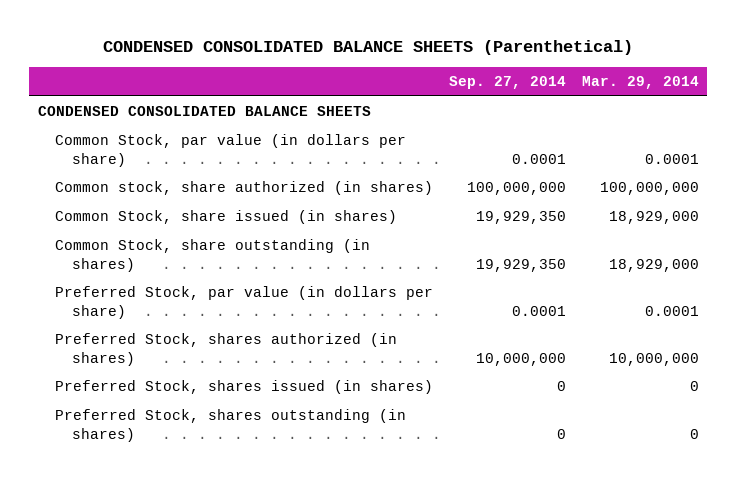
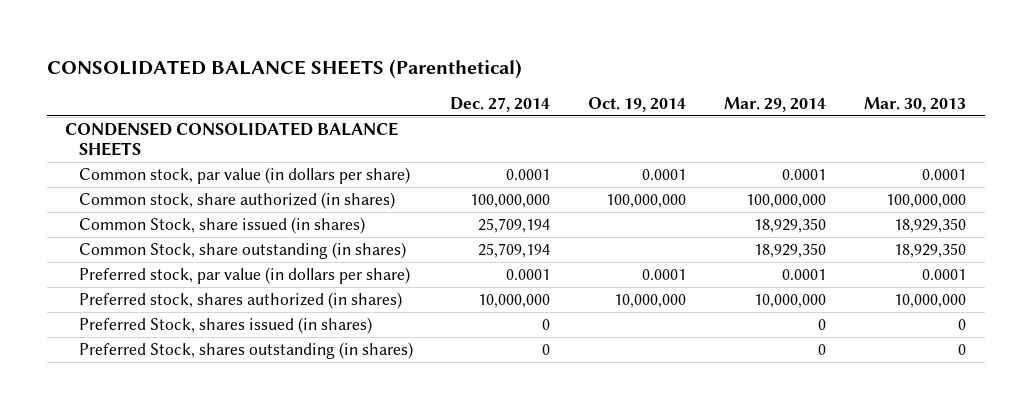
[103,40,634,56] CONDENSED CONSOLIDATED BALANCE SHEETS (Parenthetical) -> [46,58,522,79] CONSOLIDATED BALANCE SHEETS (Parenthetical)
[448,76,566,90] Sep. 27, 2014 -> none
none -> [450,97,551,113] Dec. 27, 2014
none -> [588,97,687,113] Oct. 19, 2014
none -> [863,97,966,113] Mar. 30, 2013
[54,134,406,167] Common Stock, par value (in dollars per share) -> [78,167,410,185] Common stock, par value (in dollars per share)
[608,211,699,225] 18,929,000 -> [754,218,827,234] 18,929,350
[608,258,699,272] 18,929,000 -> [754,243,827,259] 18,929,350
[54,286,433,319] Preferred Stock, par value (in dollars per share) -> [78,267,410,285] Preferred stock, par value (in dollars per share)
[54,333,397,366] Preferred Stock, shares authorized (in shares) -> [78,292,402,310] Preferred stock, shares authorized (in shares)

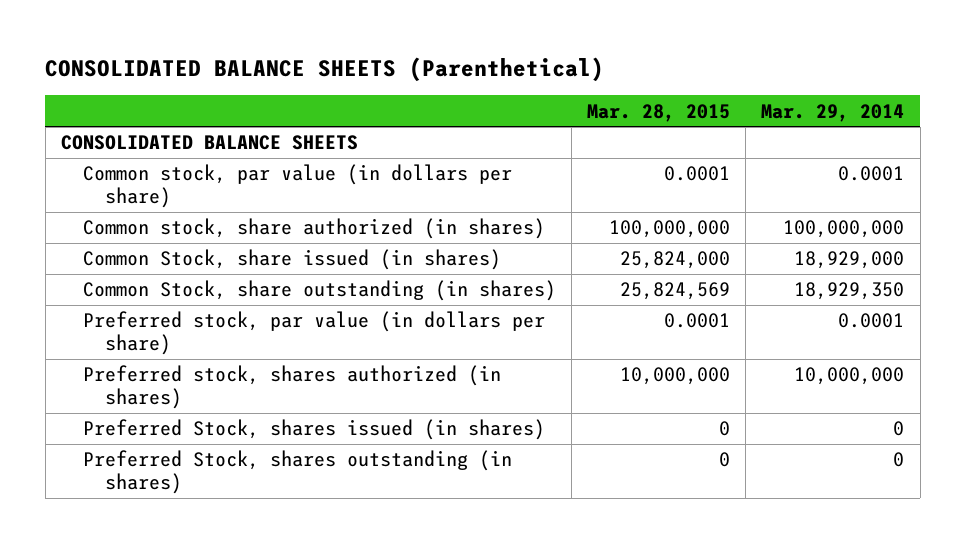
[450,97,551,113] Dec. 27, 2014 -> none
[588,97,687,113] Oct. 19, 2014 -> none
[863,97,966,113] Mar. 30, 2013 -> none
none -> [587,103,731,122] Mar. 28, 2015
[65,122,399,157] CONDENSED CONSOLIDATED BALANCE SHEETS -> [61,135,359,151] CONSOLIDATED BALANCE SHEETS
[754,218,827,234] 18,929,350 -> [794,251,905,270] 18,929,000

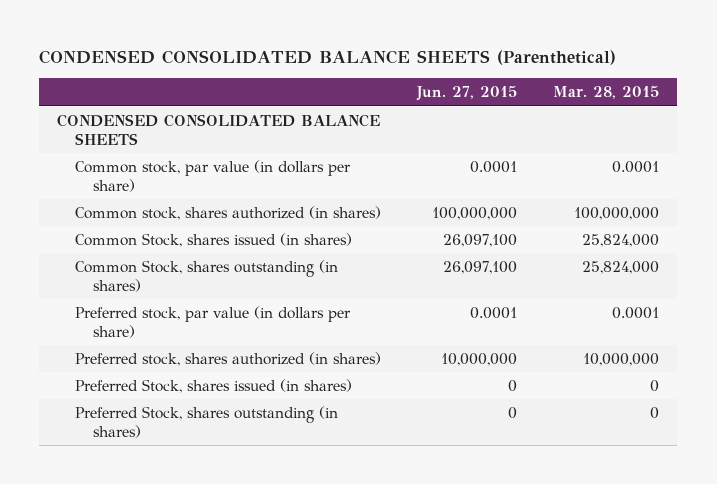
[45,56,605,82] CONSOLIDATED BALANCE SHEETS (Parenthetical) -> [39,50,617,66] CONDENSED CONSOLIDATED BALANCE SHEETS (Parenthetical)
[761,103,905,122] Mar. 29, 2014 -> none
none -> [416,86,518,102] Jun. 27, 2015
[61,135,359,151] CONSOLIDATED BALANCE SHEETS -> [57,113,381,145] CONDENSED CONSOLIDATED BALANCE SHEETS
[83,218,546,240] Common stock, share authorized (in shares) -> [75,205,382,220] Common stock, shares authorized (in shares)
[83,249,502,271] Common Stock, share issued (in shares) -> [75,232,353,247] Common Stock, shares issued (in shares)
[83,280,557,302] Common Stock, share outstanding (in shares) -> [75,259,339,292] Common Stock, shares outstanding (in shares)
[620,282,731,301] 25,824,569 -> [582,260,660,274] 25,824,000

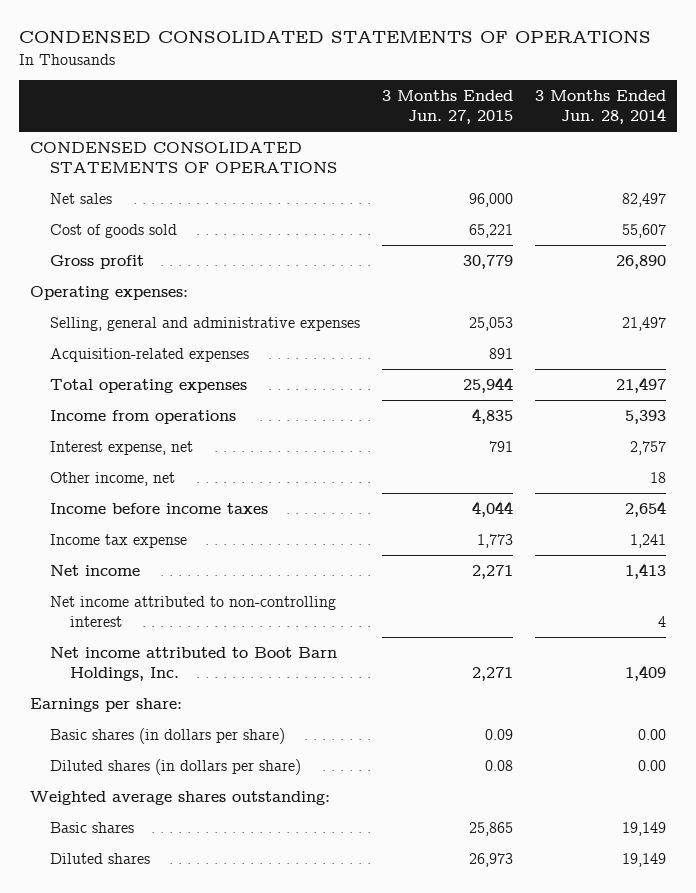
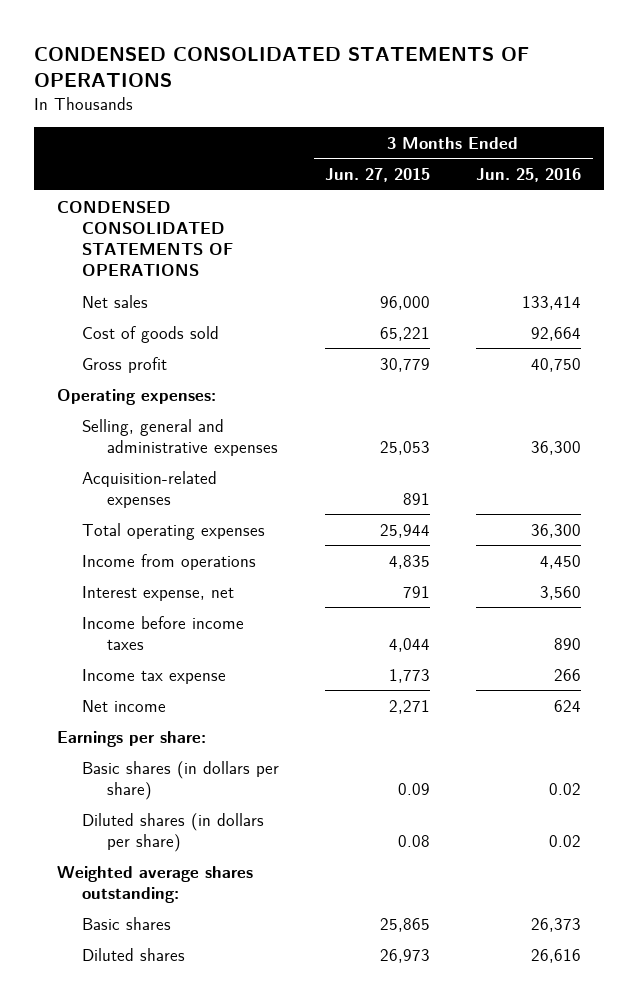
[535,90,667,125] 3 Months Ended Jun. 28, 2014 -> none
none -> [476,167,582,182] Jun. 25, 2016
[50,471,176,486] Other income, net -> none
[50,595,337,627] Net income attributed to non-controlling interest -> none
[50,646,338,681] Net income attributed to Boot Barn Holdings, Inc. -> none

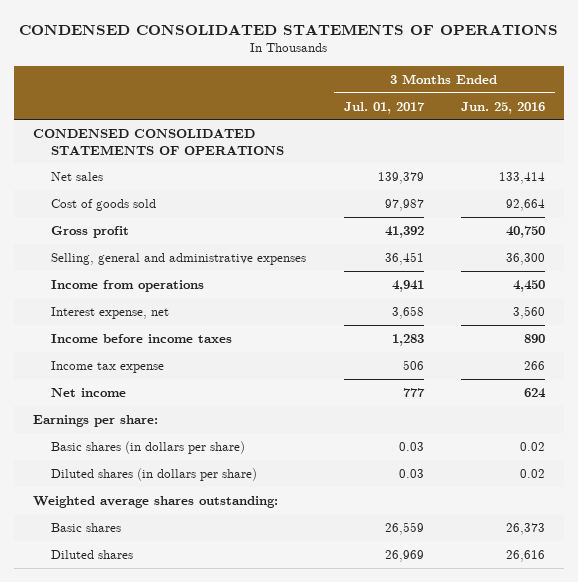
[325,167,431,182] Jun. 27, 2015 -> none
none -> [343,101,425,114] Jul. 01, 2017
[57,388,217,405] Operating expenses: -> none
[82,470,218,508] Acquisition-related expenses -> none
[82,522,266,540] Total operating expenses -> none

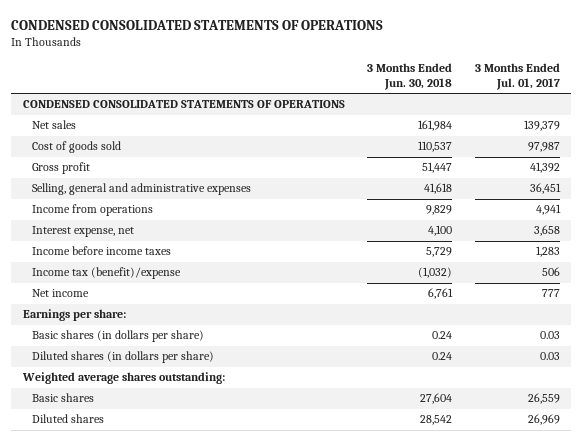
[461,101,546,114] Jun. 25, 2016 -> none
none -> [367,63,453,90] 3 Months Ended Jun. 30, 2018
[50,361,164,374] Income tax expense -> [32,267,182,280] Income tax (benefit)/expense

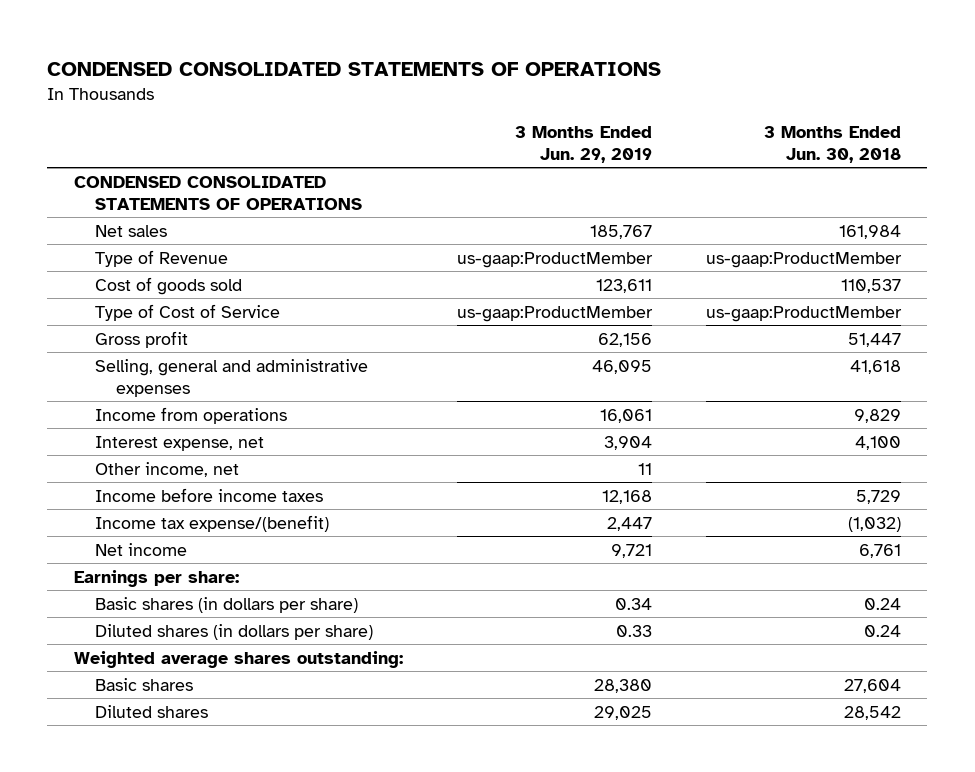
[474,63,560,90] 3 Months Ended Jul. 01, 2017 -> none
none -> [514,126,652,164] 3 Months Ended Jun. 29, 2019
none -> [95,249,229,267] Type of Revenue
none -> [95,303,281,321] Type of Cost of Service
none -> [95,461,240,477] Other income, net
[32,267,182,280] Income tax (benefit)/expense -> [95,514,330,532] Income tax expense/(benefit)

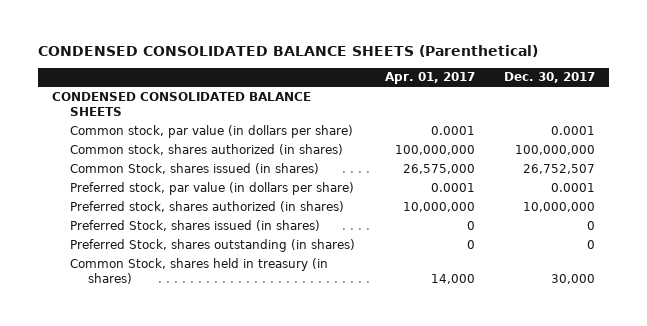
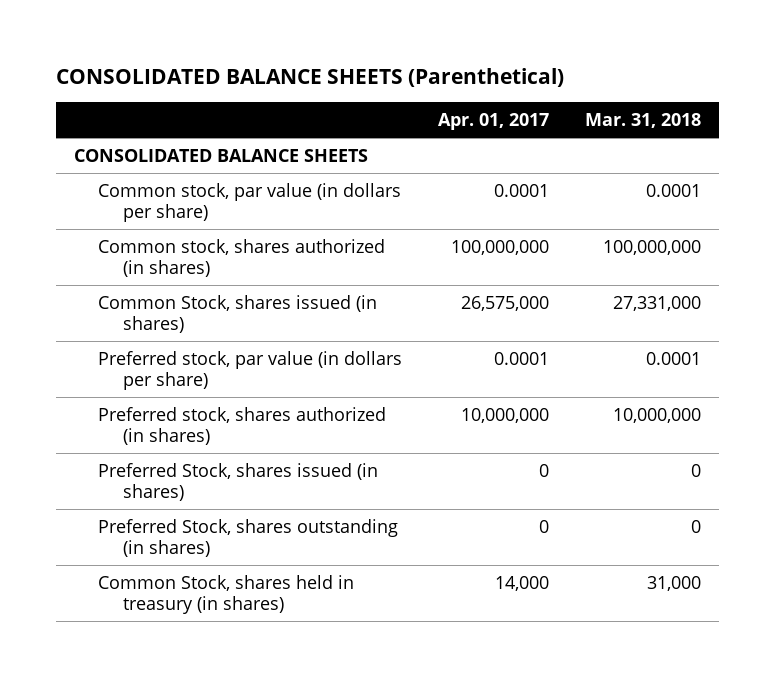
[37,44,538,57] CONDENSED CONSOLIDATED BALANCE SHEETS (Parenthetical) -> [56,68,565,88] CONSOLIDATED BALANCE SHEETS (Parenthetical)
[503,72,595,84] Dec. 30, 2017 -> none
none -> [585,113,702,129] Mar. 31, 2018
[52,91,312,116] CONDENSED CONSOLIDATED BALANCE SHEETS -> [74,148,369,162] CONSOLIDATED BALANCE SHEETS

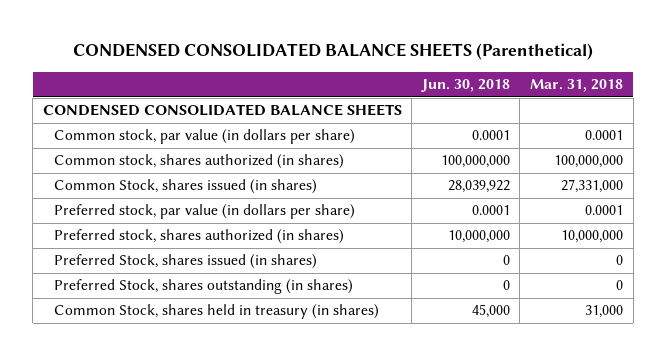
[56,68,565,88] CONSOLIDATED BALANCE SHEETS (Parenthetical) -> [72,43,593,61] CONDENSED CONSOLIDATED BALANCE SHEETS (Parenthetical)
[438,113,550,131] Apr. 01, 2017 -> none
none -> [420,79,510,93] Jun. 30, 2018
[74,148,369,162] CONSOLIDATED BALANCE SHEETS -> [42,104,402,117] CONDENSED CONSOLIDATED BALANCE SHEETS

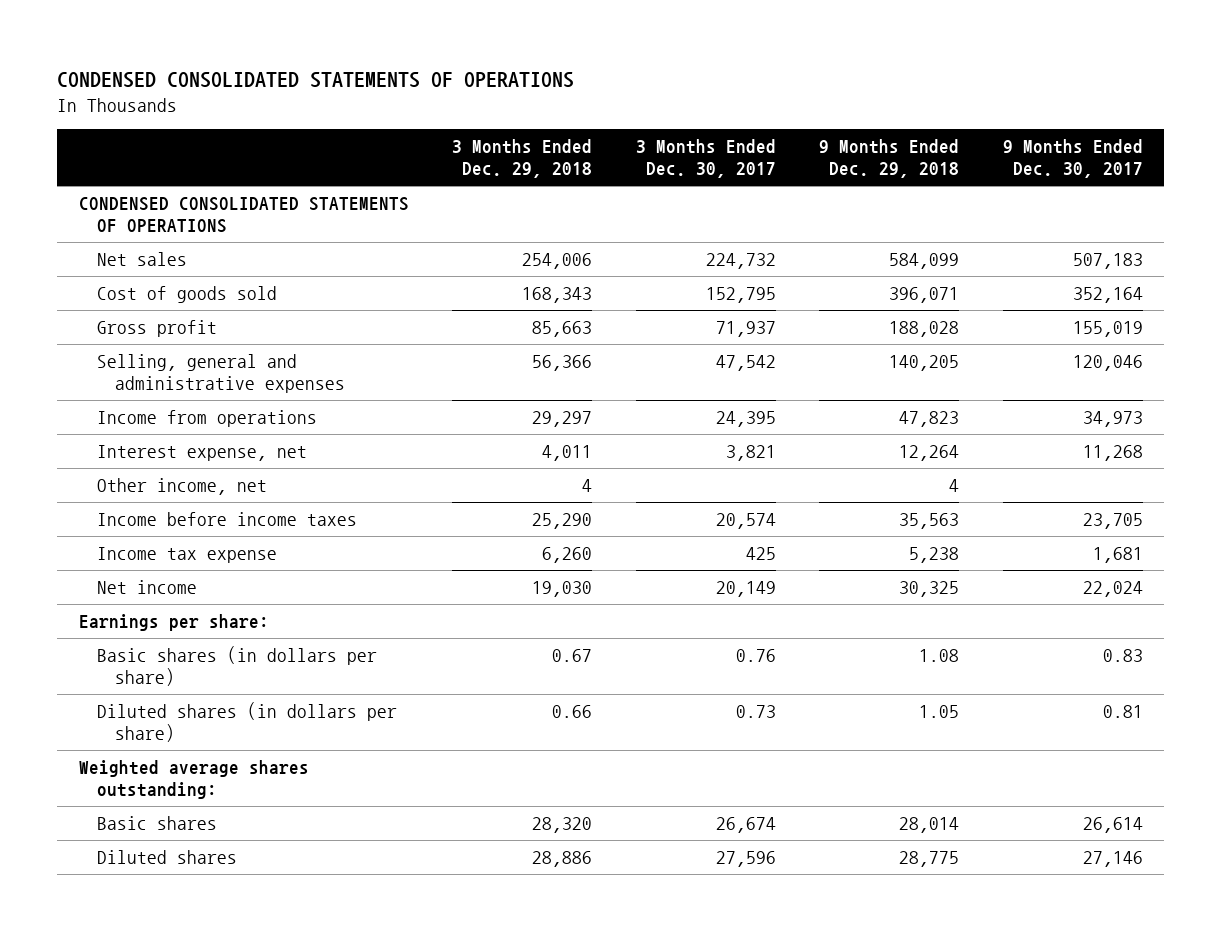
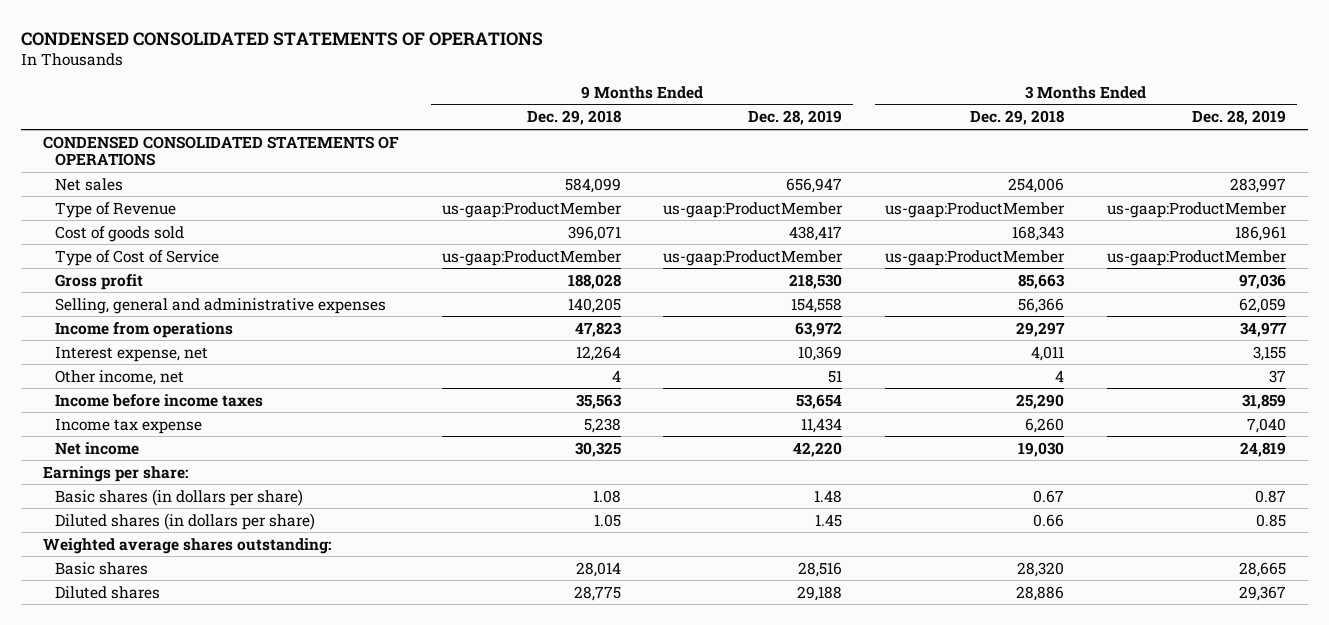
[635,139,776,179] 3 Months Ended Dec. 30, 2017 -> none
[1002,139,1143,179] 9 Months Ended Dec. 30, 2017 -> none
none -> [748,110,843,126] Dec. 28, 2019
none -> [1192,110,1287,126] Dec. 28, 2019
none -> [55,201,177,218] Type of Revenue
none -> [55,249,220,266] Type of Cost of Service

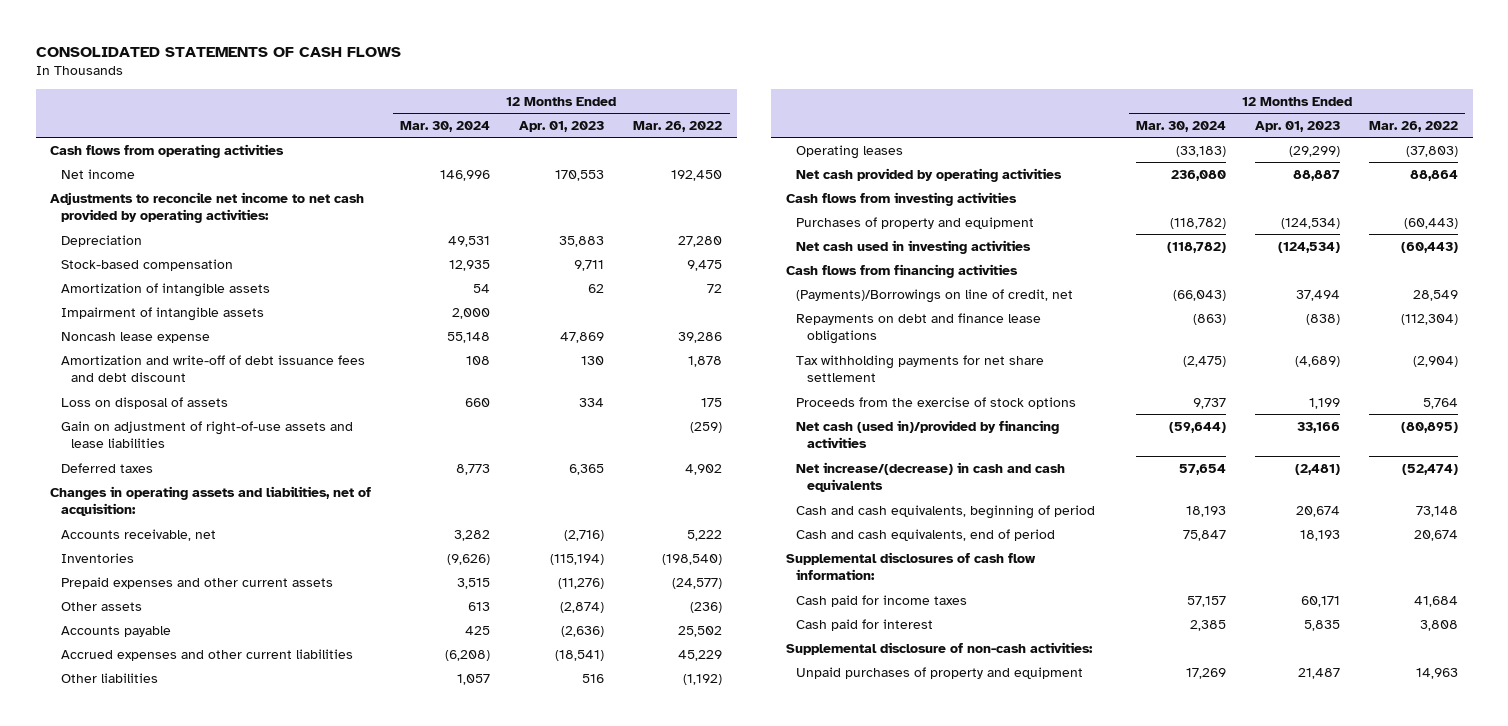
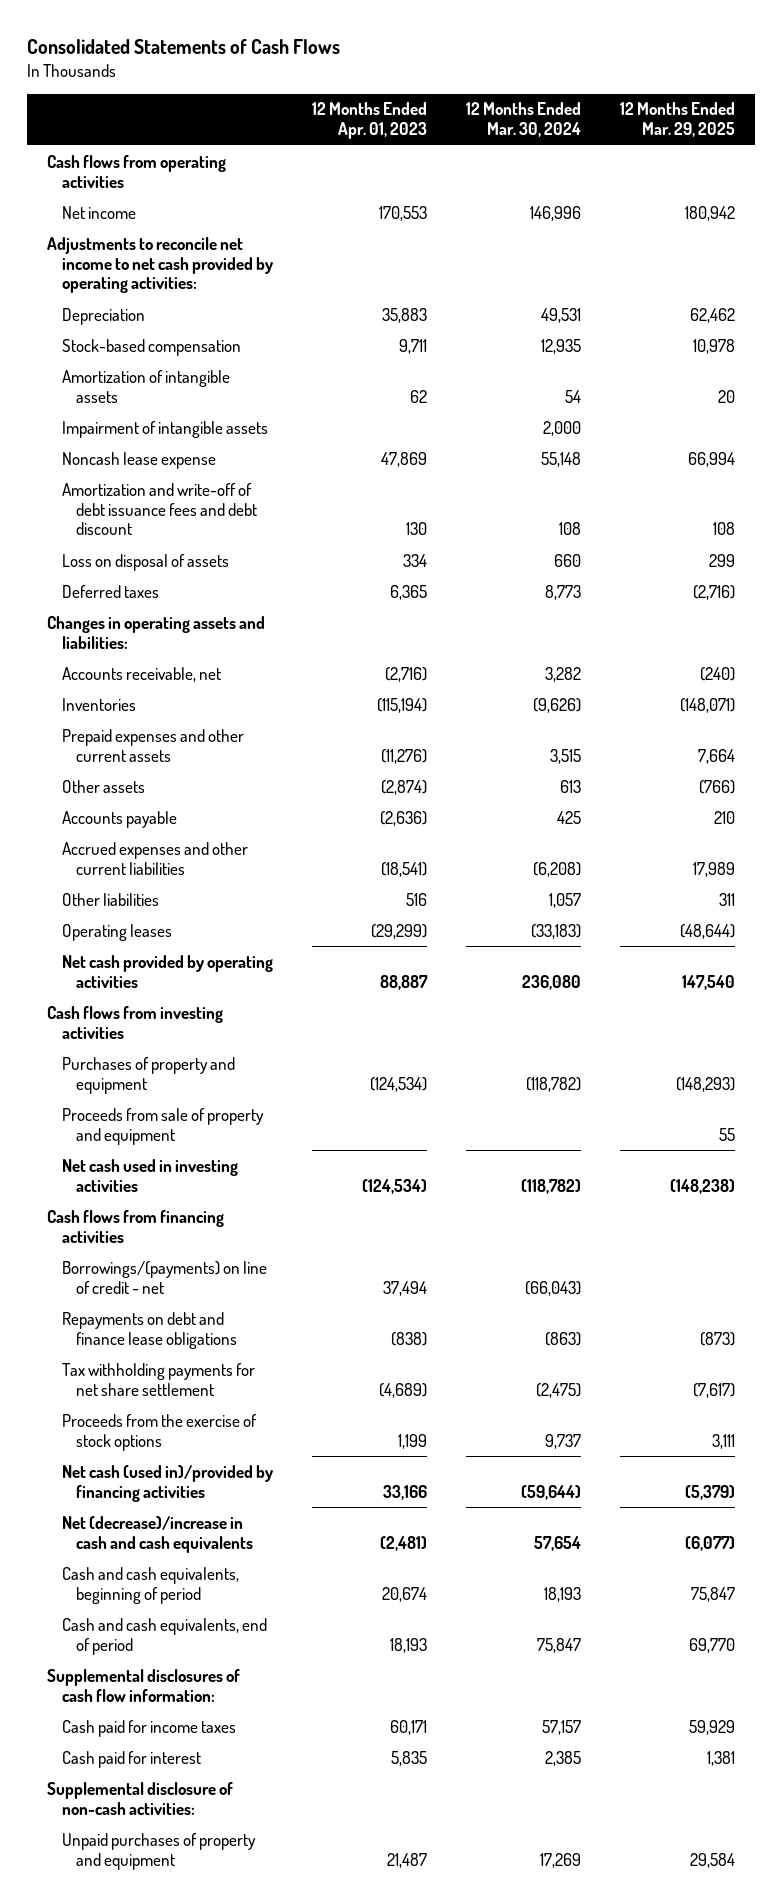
[35,46,401,57] CONSOLIDATED STATEMENTS OF CASH FLOWS -> [27,38,341,54] Consolidated Statements of Cash Flows
[633,120,723,132] Mar. 26, 2022 -> none
none -> [620,102,736,138] 12 Months Ended Mar. 29, 2025
[60,420,353,449] Gain on adjustment of right-of-use assets and lease liabilities -> none
[50,485,372,517] Changes in operating assets and liabilities, net of acquisition: -> [47,615,266,649] Changes in operating assets and liabilities:
none -> [61,1107,264,1145] Proceeds from sale of property and equipment
[796,288,1074,303] (Payments)/Borrowings on line of credit, net -> [61,1260,267,1294] Borrowings/(payments) on line of credit - net
[796,461,1066,493] Net increase/(decrease) in cash and cash equivalents -> [61,1515,253,1553] Net (decrease)/increase in cash and cash equivalents

